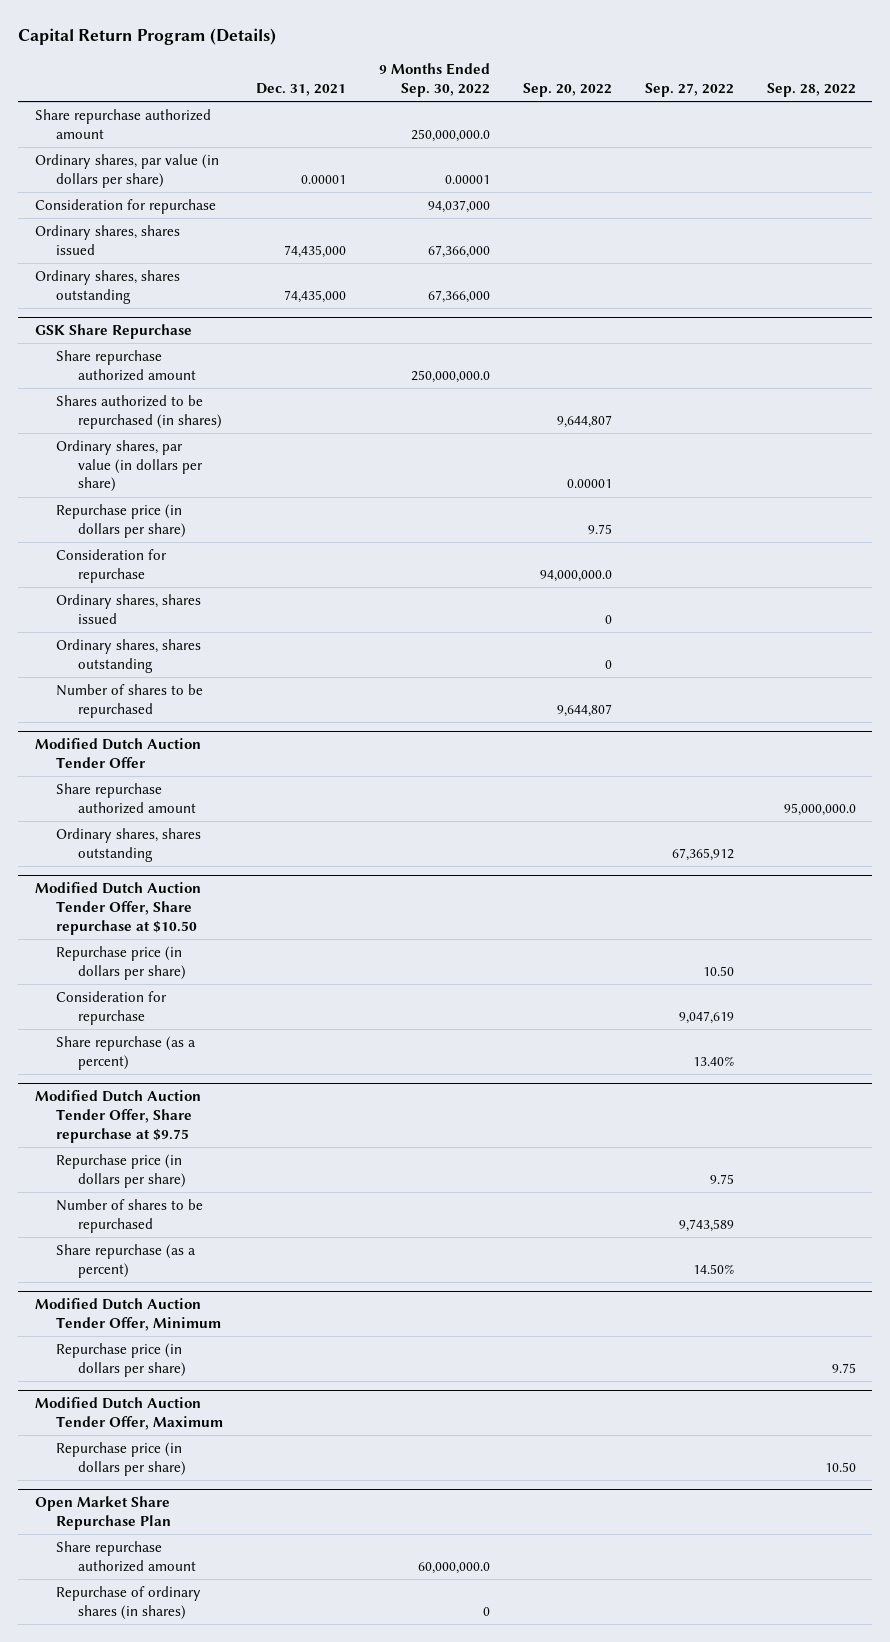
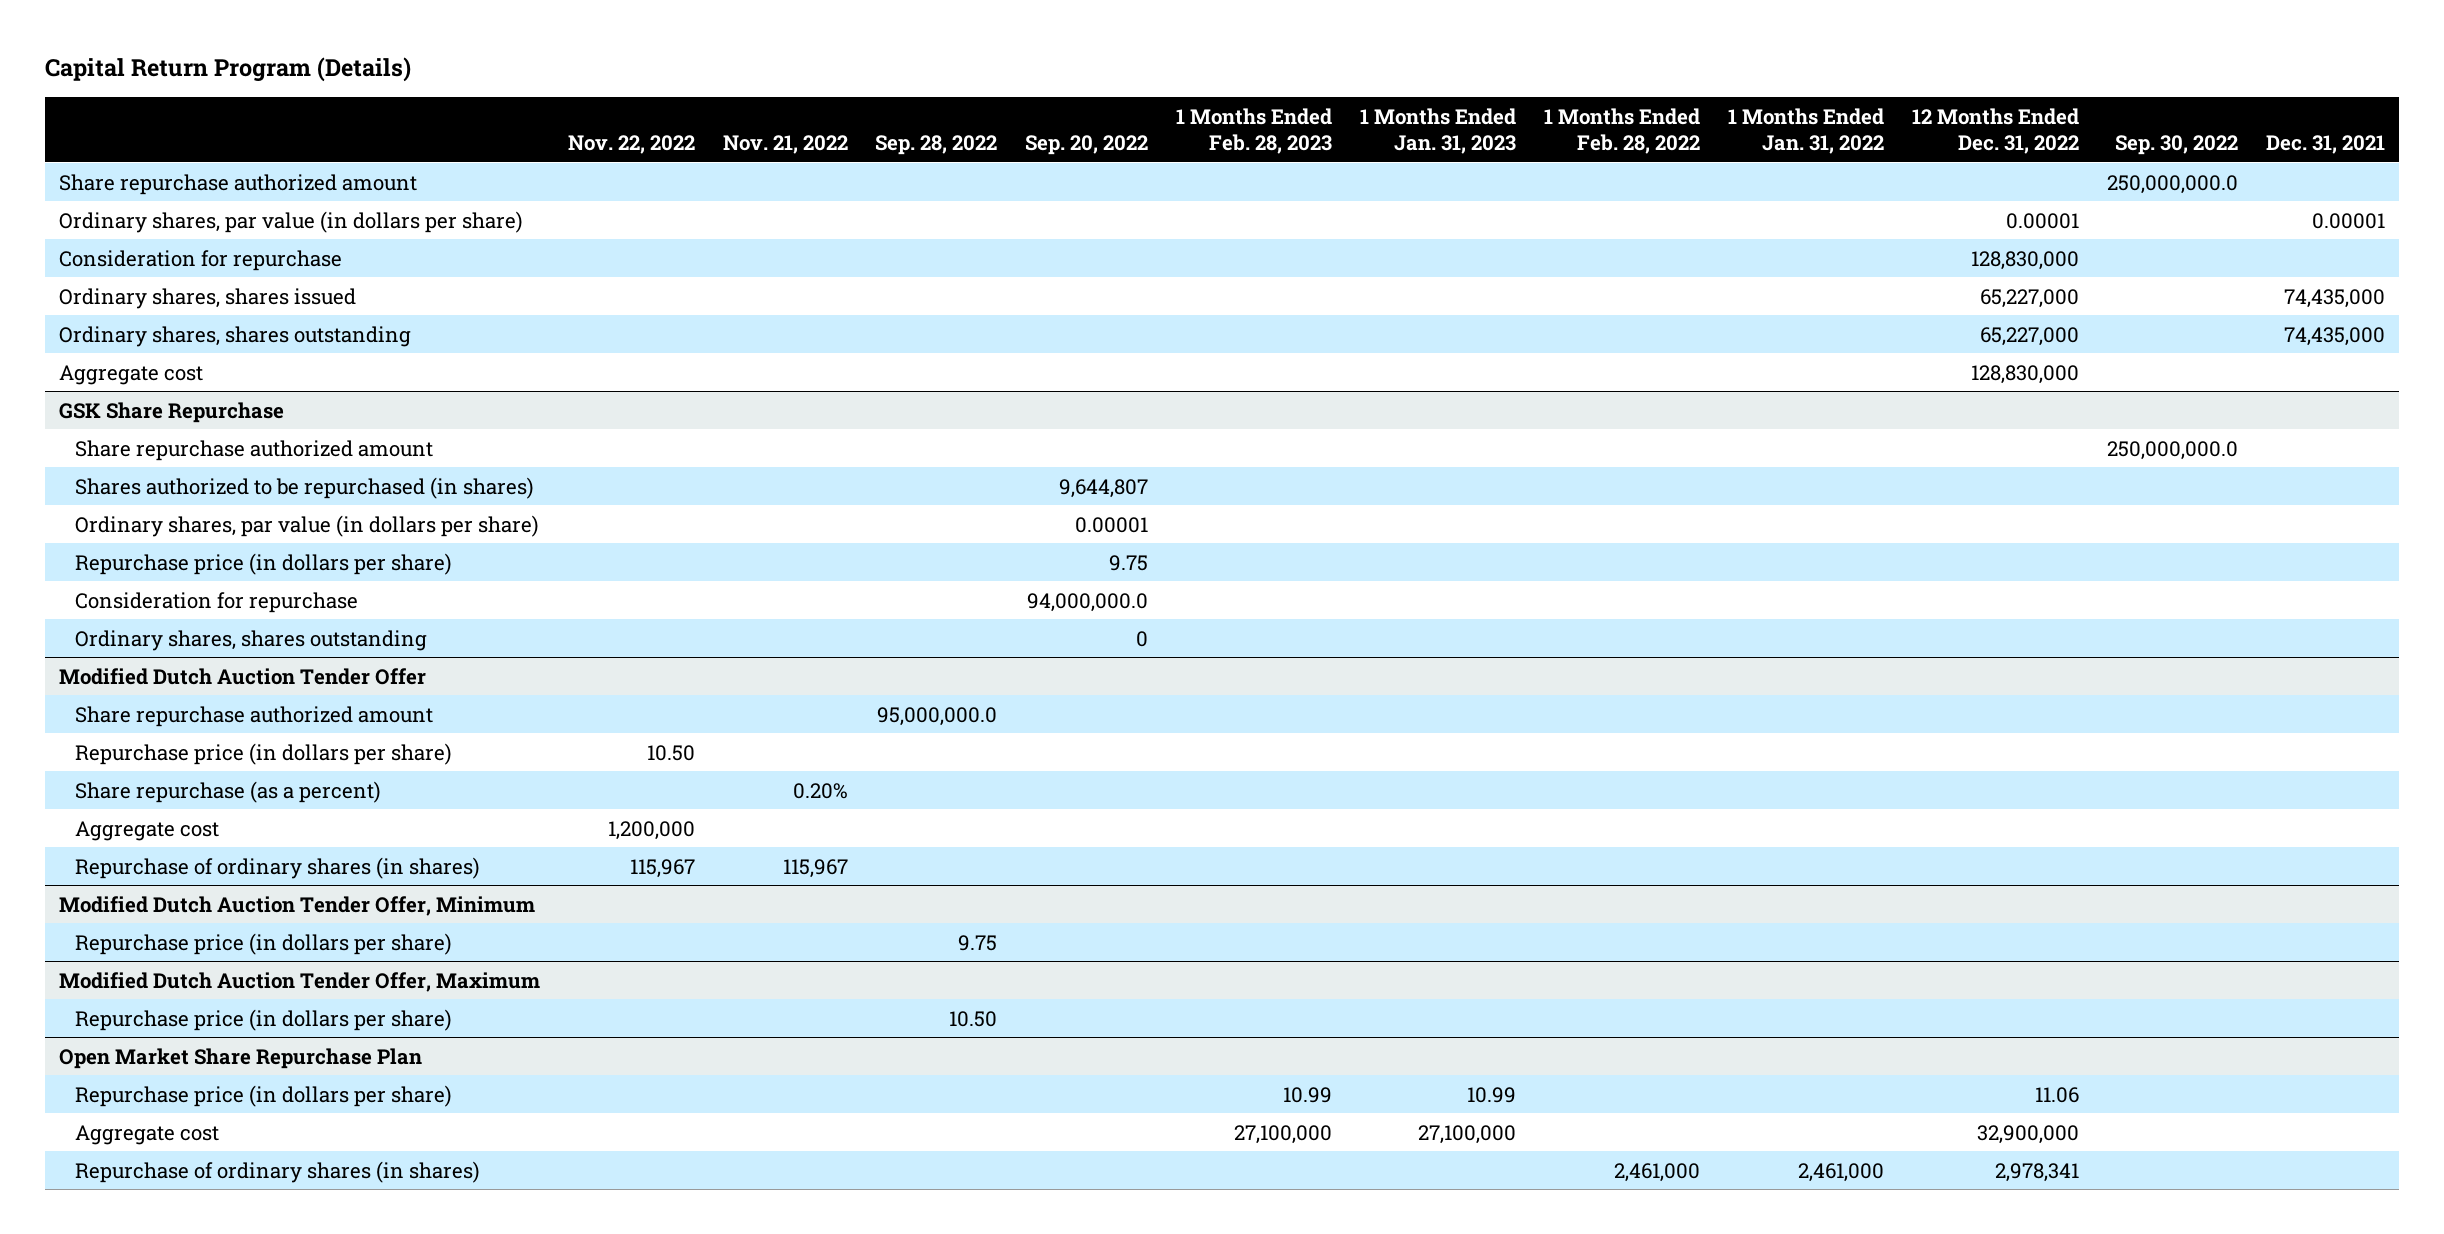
[379,63,491,98] 9 Months Ended Sep. 30, 2022 -> none
[644,83,734,98] Sep. 27, 2022 -> none
none -> [567,134,695,154] Nov. 22, 2022
none -> [722,134,848,154] Nov. 21, 2022
none -> [1176,107,1333,154] 1 Months Ended Feb. 28, 2023
none -> [1360,107,1517,154] 1 Months Ended Jan. 31, 2023
none -> [1544,107,1701,154] 1 Months Ended Feb. 28, 2022
none -> [1728,107,1885,154] 1 Months Ended Jan. 31, 2022
none -> [1912,107,2080,154] 12 Months Ended Dec. 31, 2022
none -> [2115,134,2239,155] Sep. 30, 2022
none -> [58,364,203,385] Aggregate cost
[56,593,202,624] Ordinary shares, shares issued -> none
[56,683,204,718] Number of shares to be repurchased -> none
[56,827,202,862] Ordinary shares, shares outstanding -> none
[34,882,201,935] Modified Dutch Auction Tender Offer, Share repurchase at $10.50 -> none
[56,945,187,980] Repurchase price (in dollars per share) -> none
[56,990,168,1025] Consideration for repurchase -> none
[56,1035,196,1070] Share repurchase (as a percent) -> none
[34,1090,201,1143] Modified Dutch Auction Tender Offer, Share repurchase at $9.75 -> none
[56,1153,187,1188] Repurchase price (in dollars per share) -> none
[56,1198,204,1233] Number of shares to be repurchased -> none
[56,1243,196,1278] Share repurchase (as a percent) -> none
none -> [74,742,452,765] Repurchase price (in dollars per share)
none -> [74,780,381,803] Share repurchase (as a percent)
none -> [74,820,219,841] Aggregate cost
none -> [74,856,480,879] Repurchase of ordinary shares (in shares)
[56,1540,197,1572] Share repurchase authorized amount -> none
none -> [74,1084,452,1107] Repurchase price (in dollars per share)
none -> [74,1124,219,1145] Aggregate cost

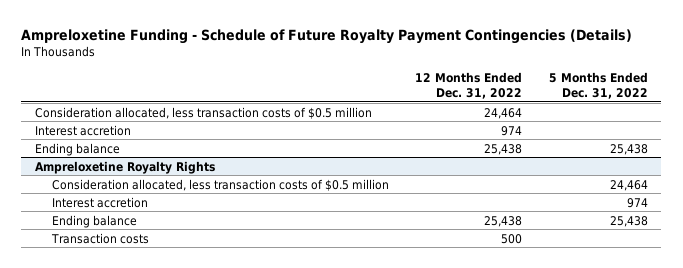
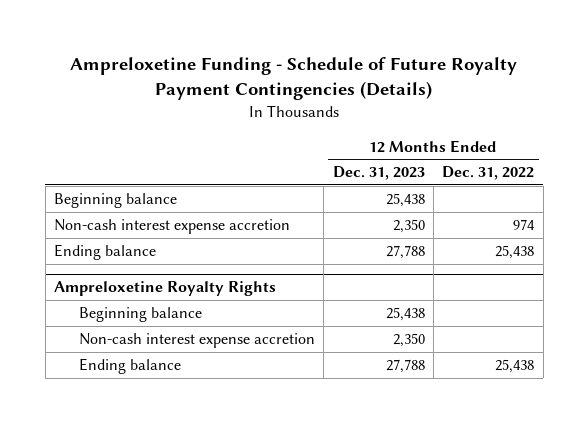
[548,71,648,100] 5 Months Ended Dec. 31, 2022 -> none
none -> [332,166,425,181] Dec. 31, 2023
[34,106,372,119] Consideration allocated, less transaction costs of $0.5 million -> none
none -> [53,193,177,209] Beginning balance
[34,124,131,136] Interest accretion -> [53,219,290,235] Non-cash interest expense accretion
[51,178,389,191] Consideration allocated, less transaction costs of $0.5 million -> none
none -> [78,307,202,323] Beginning balance
[51,196,148,208] Interest accretion -> [78,333,315,349] Non-cash interest expense accretion
[50,232,149,244] Transaction costs -> none

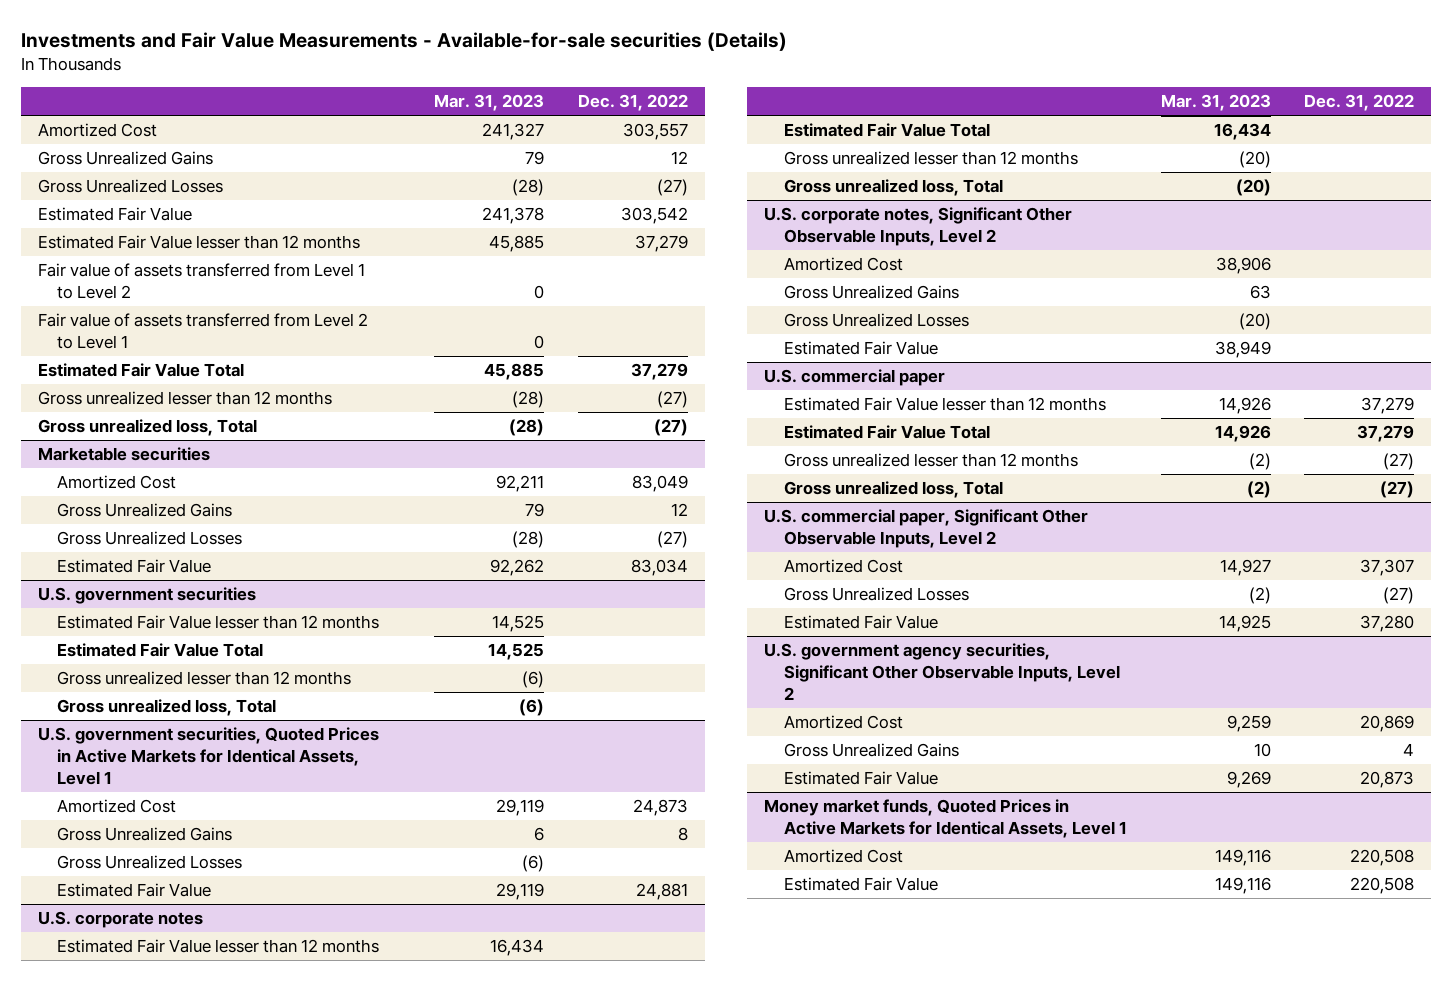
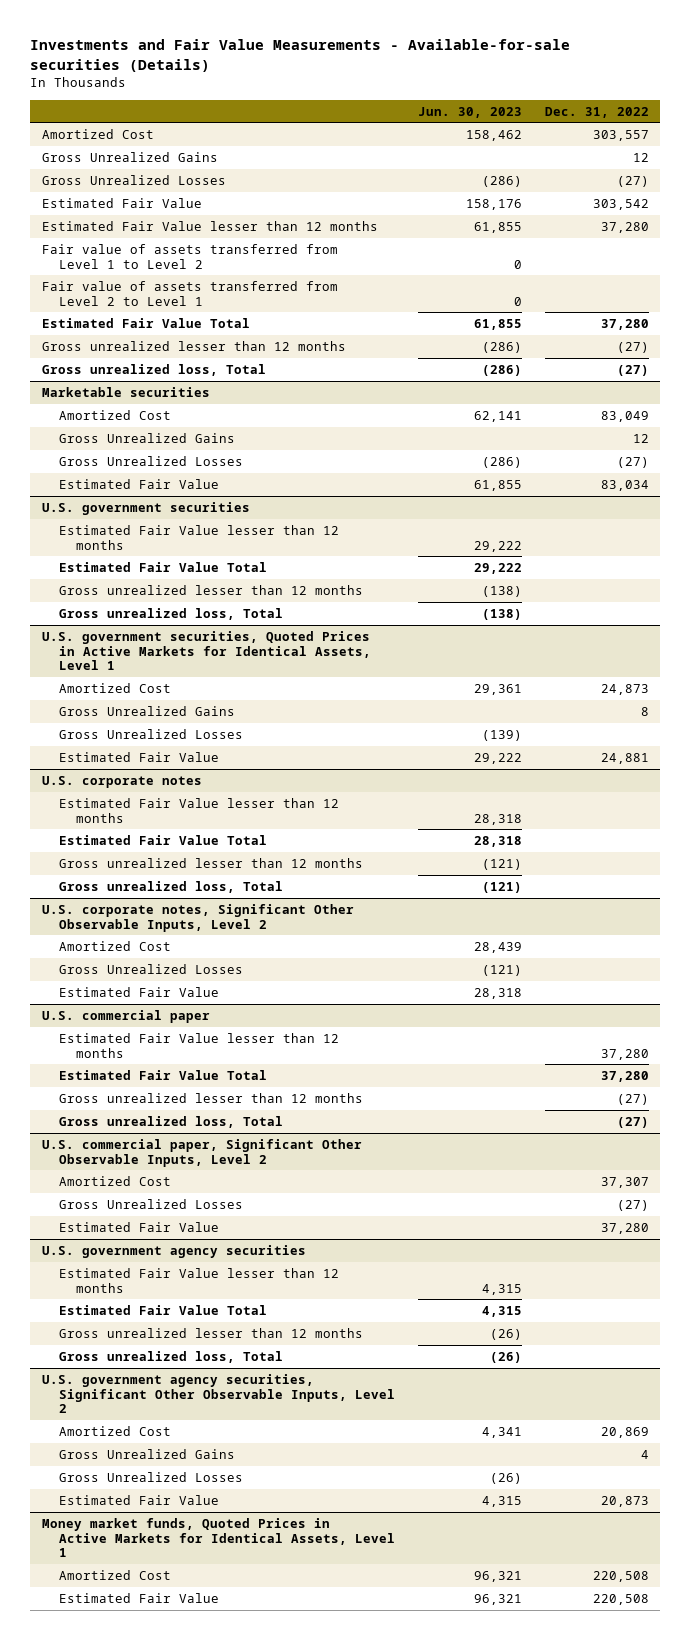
[434,94,545,112] Mar. 31, 2023 -> none
none -> [417,106,522,118] Jun. 30, 2023
[634,235,688,253] 37,279 -> [600,221,649,233] 37,280
[630,363,688,381] 37,279 -> [600,318,649,330] 37,280
[783,285,959,300] Gross Unrealized Gains -> none
[1361,397,1415,415] 37,279 -> [600,1048,649,1060] 37,280
[1357,425,1415,443] 37,279 -> [600,1070,649,1082] 37,280
none -> [41,1244,306,1258] U.S. government agency securities
none -> [58,1267,339,1293] Estimated Fair Value lesser than 12 months
none -> [58,1304,267,1315] Estimated Fair Value Total
none -> [58,1327,363,1338] Gross unrealized lesser than 12 months
none -> [58,1350,283,1363] Gross unrealized loss, Total
none -> [58,1471,243,1482] Gross Unrealized Losses

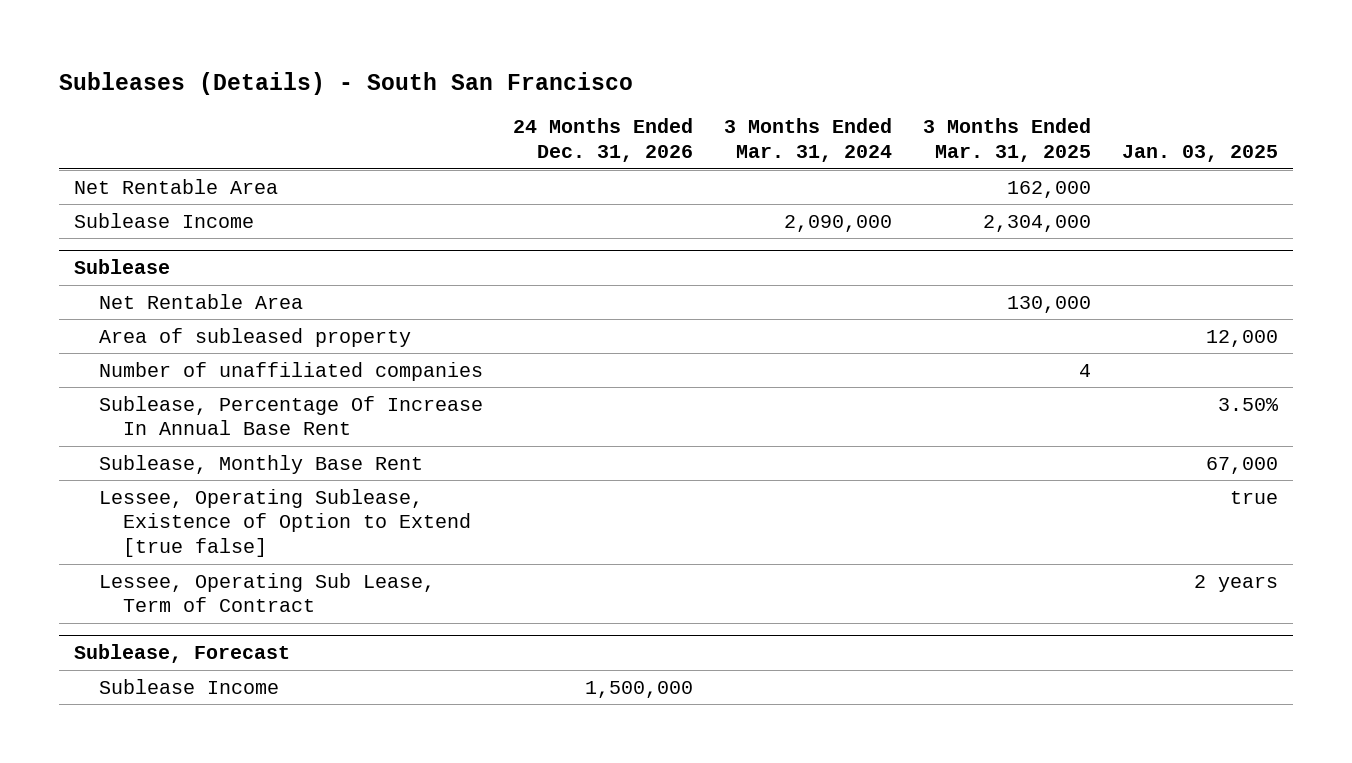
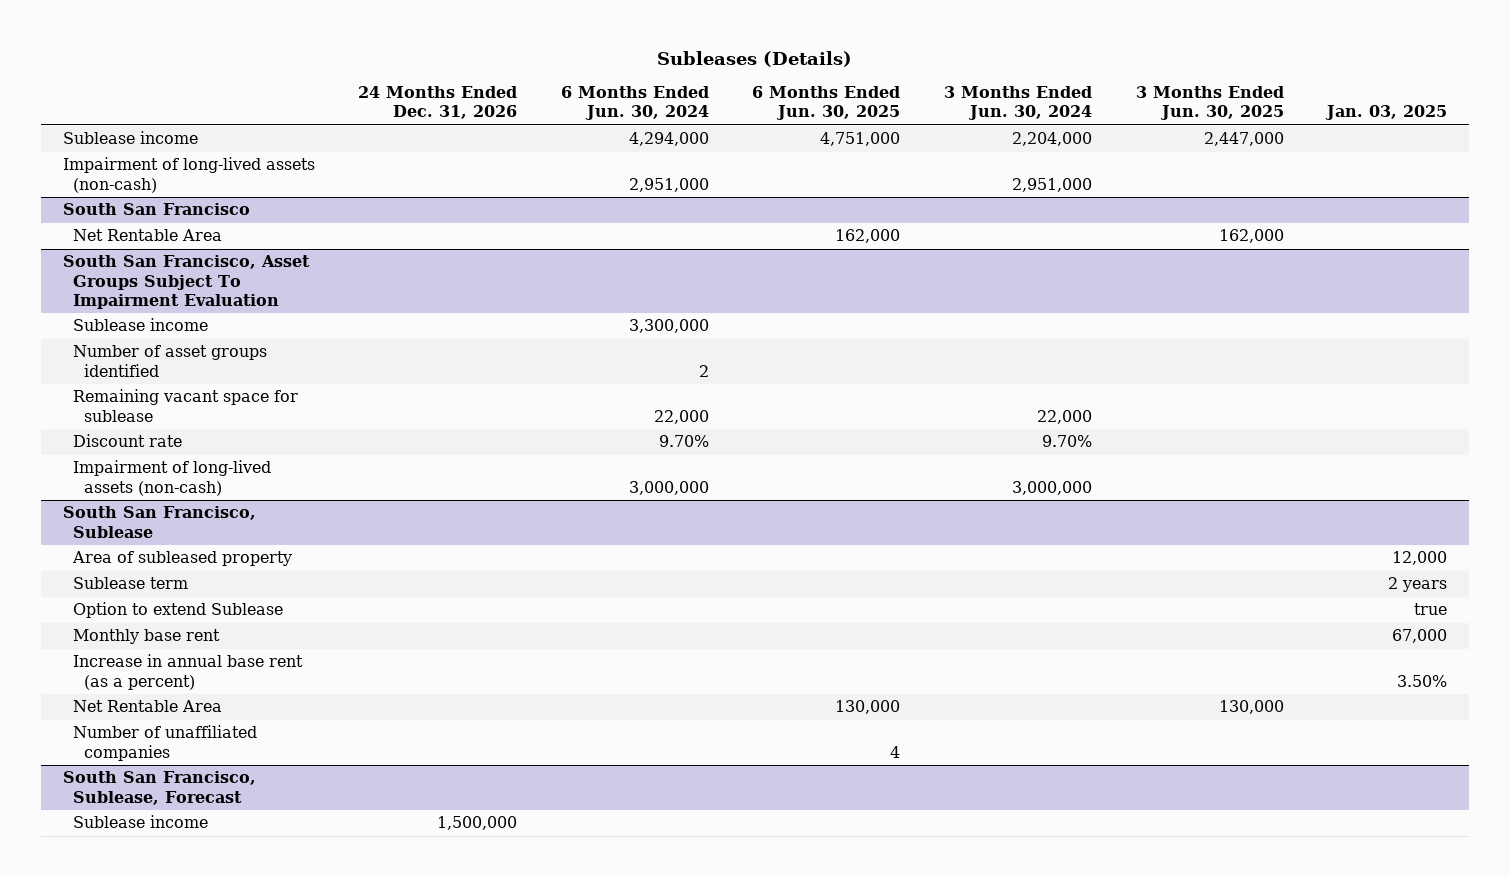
[58,71,633,95] Subleases (Details) - South San Francisco -> [656,50,852,67] Subleases (Details)
[724,118,893,162] 3 Months Ended Mar. 31, 2024 -> none
[922,118,1091,162] 3 Months Ended Mar. 31, 2025 -> none
none -> [560,86,709,121] 6 Months Ended Jun. 30, 2024
none -> [752,86,901,121] 6 Months Ended Jun. 30, 2025
none -> [944,86,1093,121] 3 Months Ended Jun. 30, 2024
none -> [1135,86,1284,121] 3 Months Ended Jun. 30, 2025
[74,178,279,194] Net Rentable Area -> none
[74,212,255,228] Sublease Income -> [62,131,198,145] Sublease income
none -> [62,157,315,193] Impairment of long-lived assets (non-cash)
[74,259,171,275] Sublease -> [62,203,250,216] South San Francisco
[98,327,411,347] Area of subleased property -> none
[98,361,483,381] Number of unaffiliated companies -> none
[98,395,483,436] Sublease, Percentage Of Increase In Annual Base Rent -> none
[98,454,423,474] Sublease, Monthly Base Rent -> none
[98,488,472,558] Lessee, Operating Sublease, Existence of Option to Extend [true false] -> none
[98,572,435,613] Lessee, Operating Sub Lease, Term of Contract -> none
none -> [62,255,310,309] South San Francisco, Asset Groups Subject To Impairment Evaluation
none -> [73,318,209,332] Sublease income
none -> [73,345,268,377] Number of asset groups identified
none -> [73,389,299,422] Remaining vacant space for sublease
none -> [73,434,183,448] Discount rate
none -> [73,460,272,496] Impairment of long-lived assets (non-cash)
none -> [62,506,256,538] South San Francisco, Sublease
none -> [72,551,293,567] Area of subleased property
none -> [73,577,189,590] Sublease term
none -> [73,602,284,619] Option to extend Sublease
none -> [73,629,221,645] Monthly base rent
none -> [73,654,304,690] Increase in annual base rent (as a percent)
none -> [73,700,223,713] Net Rentable Area
none -> [73,725,258,761] Number of unaffiliated companies
[74,644,291,664] Sublease, Forecast -> [62,771,256,805] South San Francisco, Sublease, Forecast
[98,678,279,694] Sublease Income -> [73,815,209,829] Sublease income

